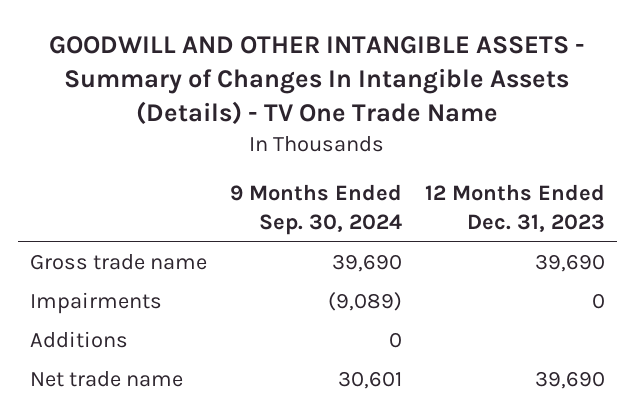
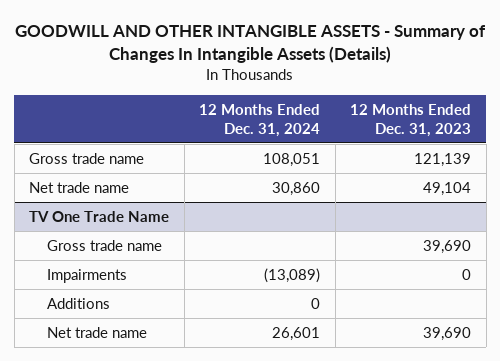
[49,35,586,126] GOODWILL AND OTHER INTANGIBLE ASSETS - Summary of Changes In Intangible Assets (Details) - TV One Trade Name -> [15,25,487,63] GOODWILL AND OTHER INTANGIBLE ASSETS - Summary of Changes In Intangible Assets (Details)
[229,183,402,235] 9 Months Ended Sep. 30, 2024 -> none
none -> [199,103,321,137] 12 Months Ended Dec. 31, 2024
none -> [29,153,145,165] Gross trade name
none -> [29,182,130,194] Net trade name
none -> [29,211,170,223] TV One Trade Name

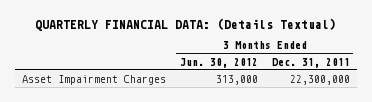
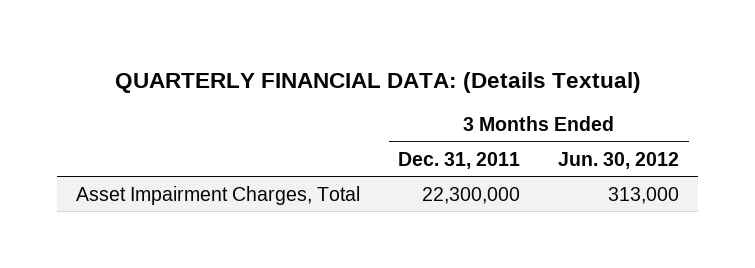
[22,75,167,86] Asset Impairment Charges -> [76,186,361,206] Asset Impairment Charges, Total

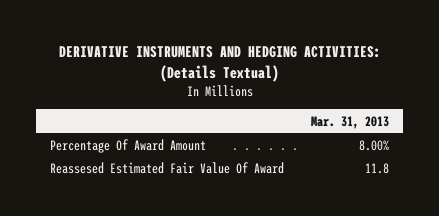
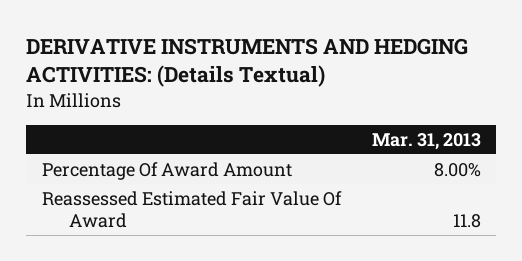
[49,162,284,175] Reassesed Estimated Fair Value Of Award -> [41,190,342,229] Reassessed Estimated Fair Value Of Award

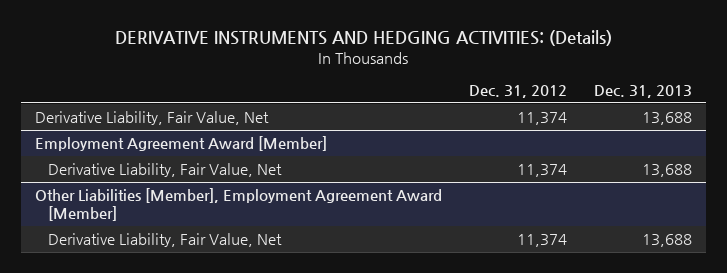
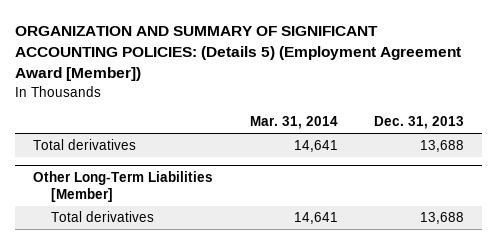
[115,30,613,47] DERIVATIVE INSTRUMENTS AND HEDGING ACTIVITIES: (Details) -> [15,26,462,82] ORGANIZATION AND SUMMARY OF SIGNIFICANT ACCOUNTING POLICIES: (Details 5) (Employment Agreement Award [Member])
[468,84,567,98] Dec. 31, 2012 -> none
none -> [249,116,338,130] Mar. 31, 2014
[34,135,327,151] Employment Agreement Award [Member] -> none
[34,187,442,221] Other Liabilities [Member], Employment Agreement Award [Member] -> none
[48,232,283,247] Derivative Liability, Fair Value, Net -> none
[34,110,269,125] Derivative Liability, Fair Value, Net -> [33,139,137,151] Total derivatives
none -> [33,170,214,202] Other Long-Term Liabilities [Member]
[48,162,283,177] Derivative Liability, Fair Value, Net -> [50,211,154,223] Total derivatives

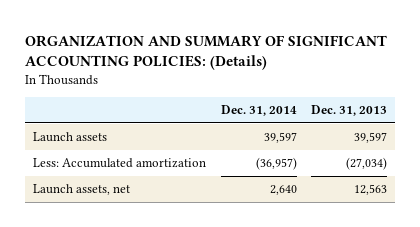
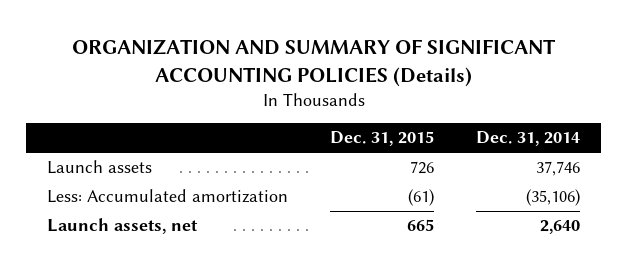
[25,34,388,71] ORGANIZATION AND SUMMARY OF SIGNIFICANT ACCOUNTING POLICIES: (Details) -> [71,38,556,87] ORGANIZATION AND SUMMARY OF SIGNIFICANT ACCOUNTING POLICIES (Details)
[311,104,388,116] Dec. 31, 2013 -> none
none -> [330,131,435,147] Dec. 31, 2015
[263,132,297,144] 39,597 -> [536,161,581,177] 37,746
[255,157,297,171] (36,957) -> [526,189,581,207] (35,106)

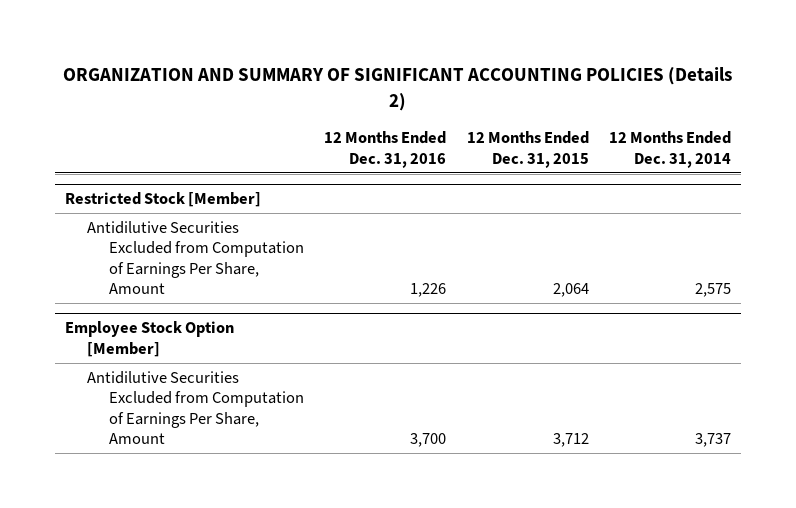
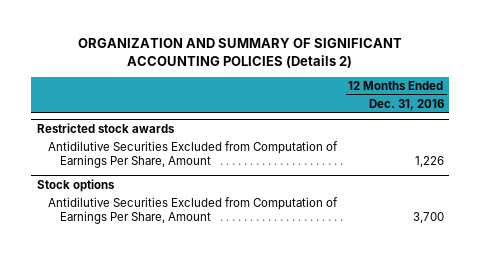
[466,131,589,168] 12 Months Ended Dec. 31, 2015 -> none
[608,131,731,168] 12 Months Ended Dec. 31, 2014 -> none
[64,192,261,208] Restricted Stock [Member] -> [36,122,175,133] Restricted stock awards
[64,321,234,357] Employee Stock Option [Member] -> [36,178,115,192] Stock options

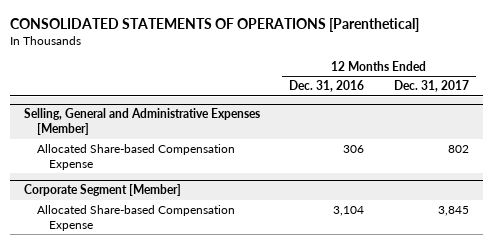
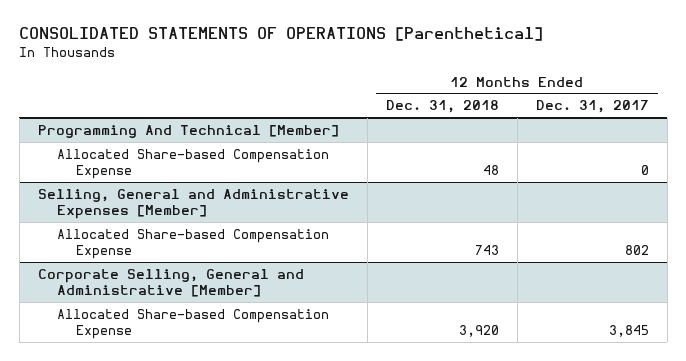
[289,80,365,93] Dec. 31, 2016 -> none
none -> [385,100,499,114] Dec. 31, 2018
none -> [37,124,339,138] Programming And Technical [Member]
none -> [57,148,330,179] Allocated Share-based Compensation Expense
[24,184,182,197] Corporate Segment [Member] -> [37,268,304,297] Corporate Selling, General and Administrative [Member]

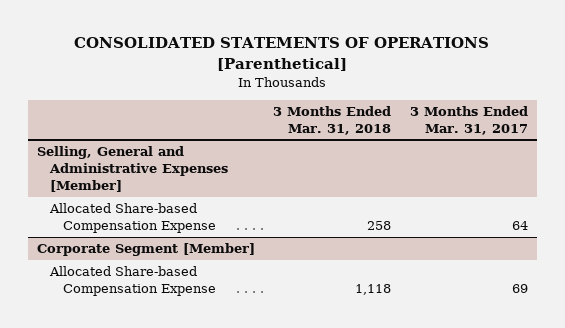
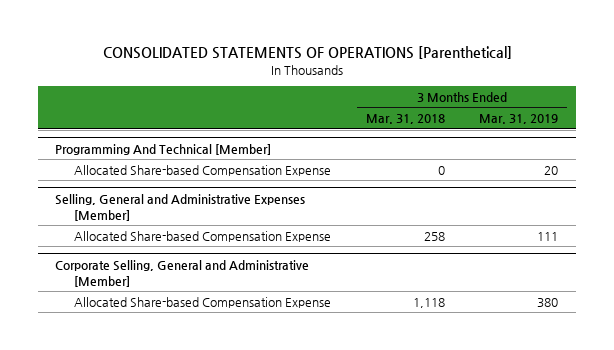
[409,105,528,135] 3 Months Ended Mar. 31, 2017 -> none
none -> [479,114,559,125] Mar. 31, 2019
none -> [55,143,272,155] Programming And Technical [Member]
none -> [74,165,332,177] Allocated Share-based Compensation Expense
[36,243,255,257] Corporate Segment [Member] -> [55,259,310,287] Corporate Selling, General and Administrative [Member]

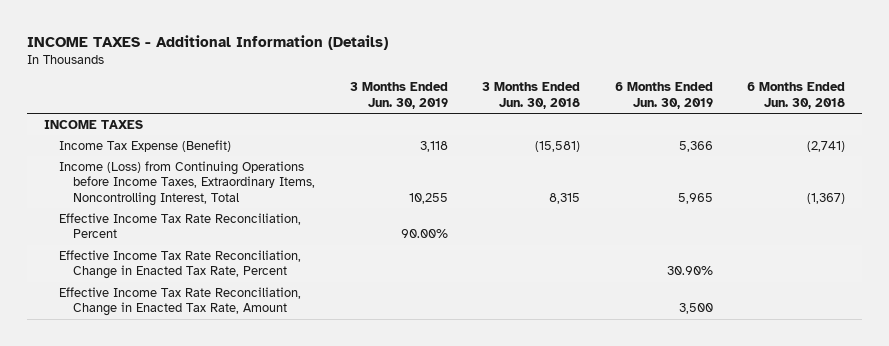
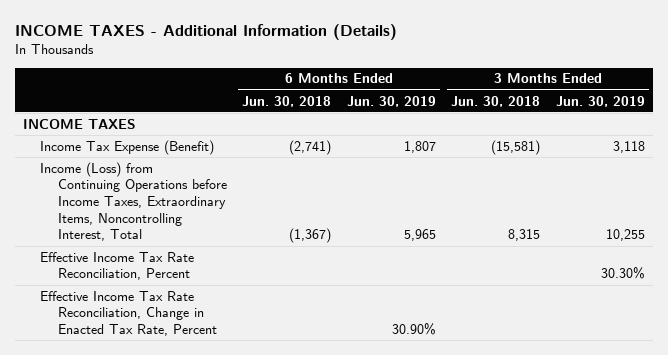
[678,140,713,152] 5,366 -> [403,140,436,153] 1,807
[400,229,448,239] 90.00% -> [600,267,645,280] 30.30%
[58,286,301,317] Effective Income Tax Rate Reconciliation, Change in Enacted Tax Rate, Amount -> none

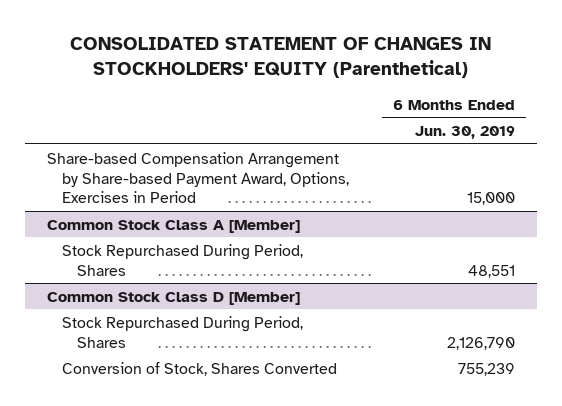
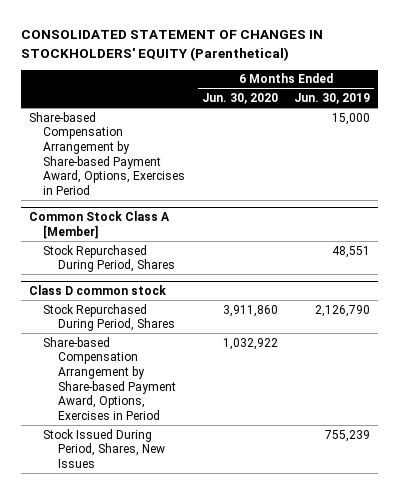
none -> [201,93,278,105] Jun. 30, 2020
[46,291,300,305] Common Stock Class D [Member] -> [28,284,166,295] Class D common stock
none -> [43,336,176,421] Share-based Compensation Arrangement by Share-based Payment Award, Options, Exercises in Period
[61,361,337,376] Conversion of Stock, Shares Converted -> [43,428,165,468] Stock Issued During Period, Shares, New Issues

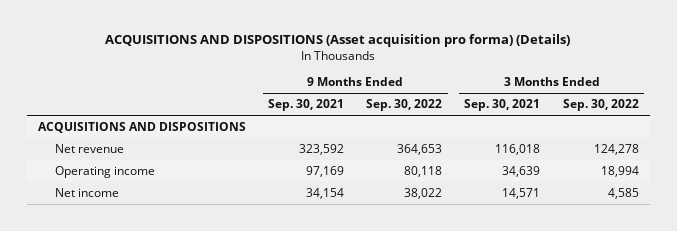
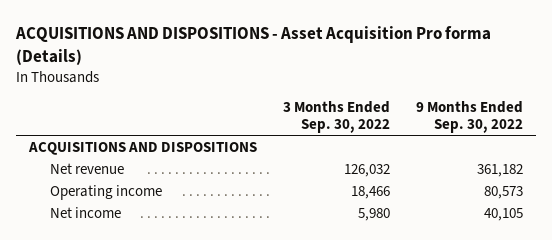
[105,34,571,48] ACQUISITIONS AND DISPOSITIONS (Asset acquisition pro forma) (Details) -> [14,25,491,65] ACQUISITIONS AND DISPOSITIONS - Asset Acquisition Pro forma (Details)
[268,99,345,112] Sep. 30, 2021 -> none
[464,99,541,112] Sep. 30, 2021 -> none
[397,144,443,156] 364,653 -> [477,163,524,177] 361,182
[593,144,639,156] 124,278 -> [343,163,390,177] 126,032
[404,166,443,178] 80,118 -> [484,185,524,199] 80,573
[600,166,639,178] 18,994 -> [350,185,390,199] 18,466
[404,188,443,200] 38,022 -> [484,207,524,221] 40,105
[607,188,639,200] 4,585 -> [357,207,390,221] 5,980

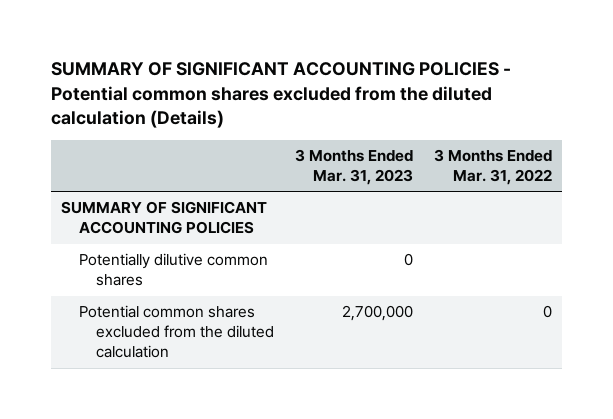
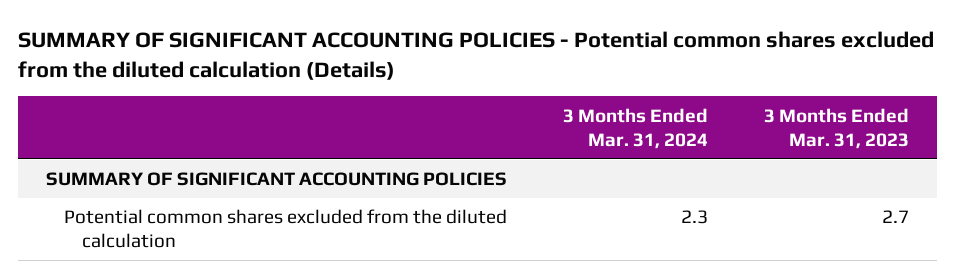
[433,149,552,185] 3 Months Ended Mar. 31, 2022 -> none
none -> [562,107,708,149] 3 Months Ended Mar. 31, 2024
[78,253,268,287] Potentially dilutive common shares -> none
[342,305,414,322] 2,700,000 -> [881,210,909,224] 2.7

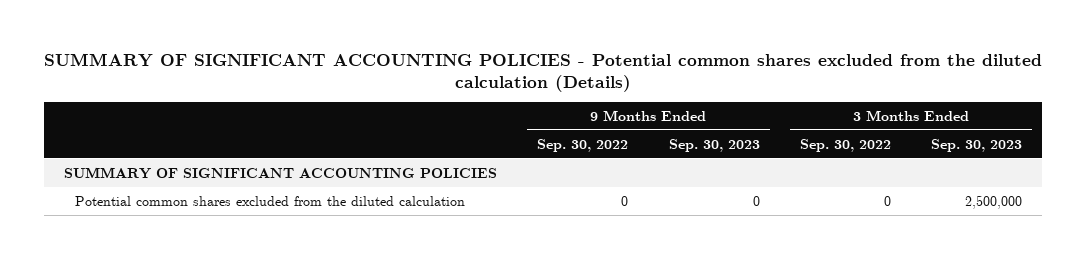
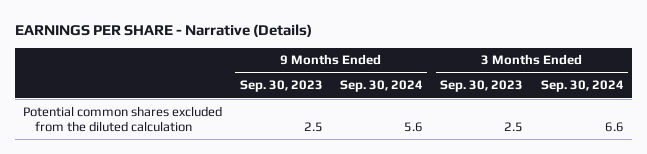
[44,52,1043,92] SUMMARY OF SIGNIFICANT ACCOUNTING POLICIES - Potential common shares excluded from the diluted calculation (Details) -> [14,23,312,37] EARNINGS PER SHARE - Narrative (Details)
[537,138,629,152] Sep. 30, 2022 -> none
[799,138,891,152] Sep. 30, 2022 -> none
none -> [339,80,423,93] Sep. 30, 2024
none -> [540,80,624,93] Sep. 30, 2024
[64,166,498,179] SUMMARY OF SIGNIFICANT ACCOUNTING POLICIES -> none
[752,195,760,206] 0 -> [303,122,323,133] 2.5
[965,194,1023,209] 2,500,000 -> [504,122,524,133] 2.5

